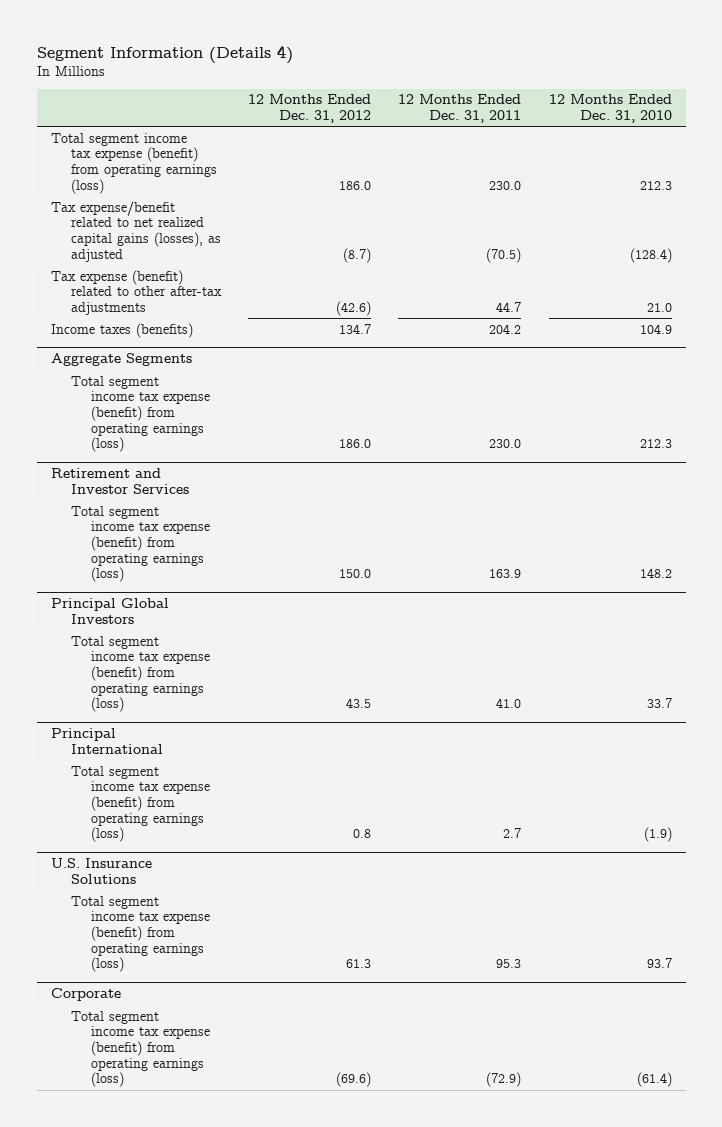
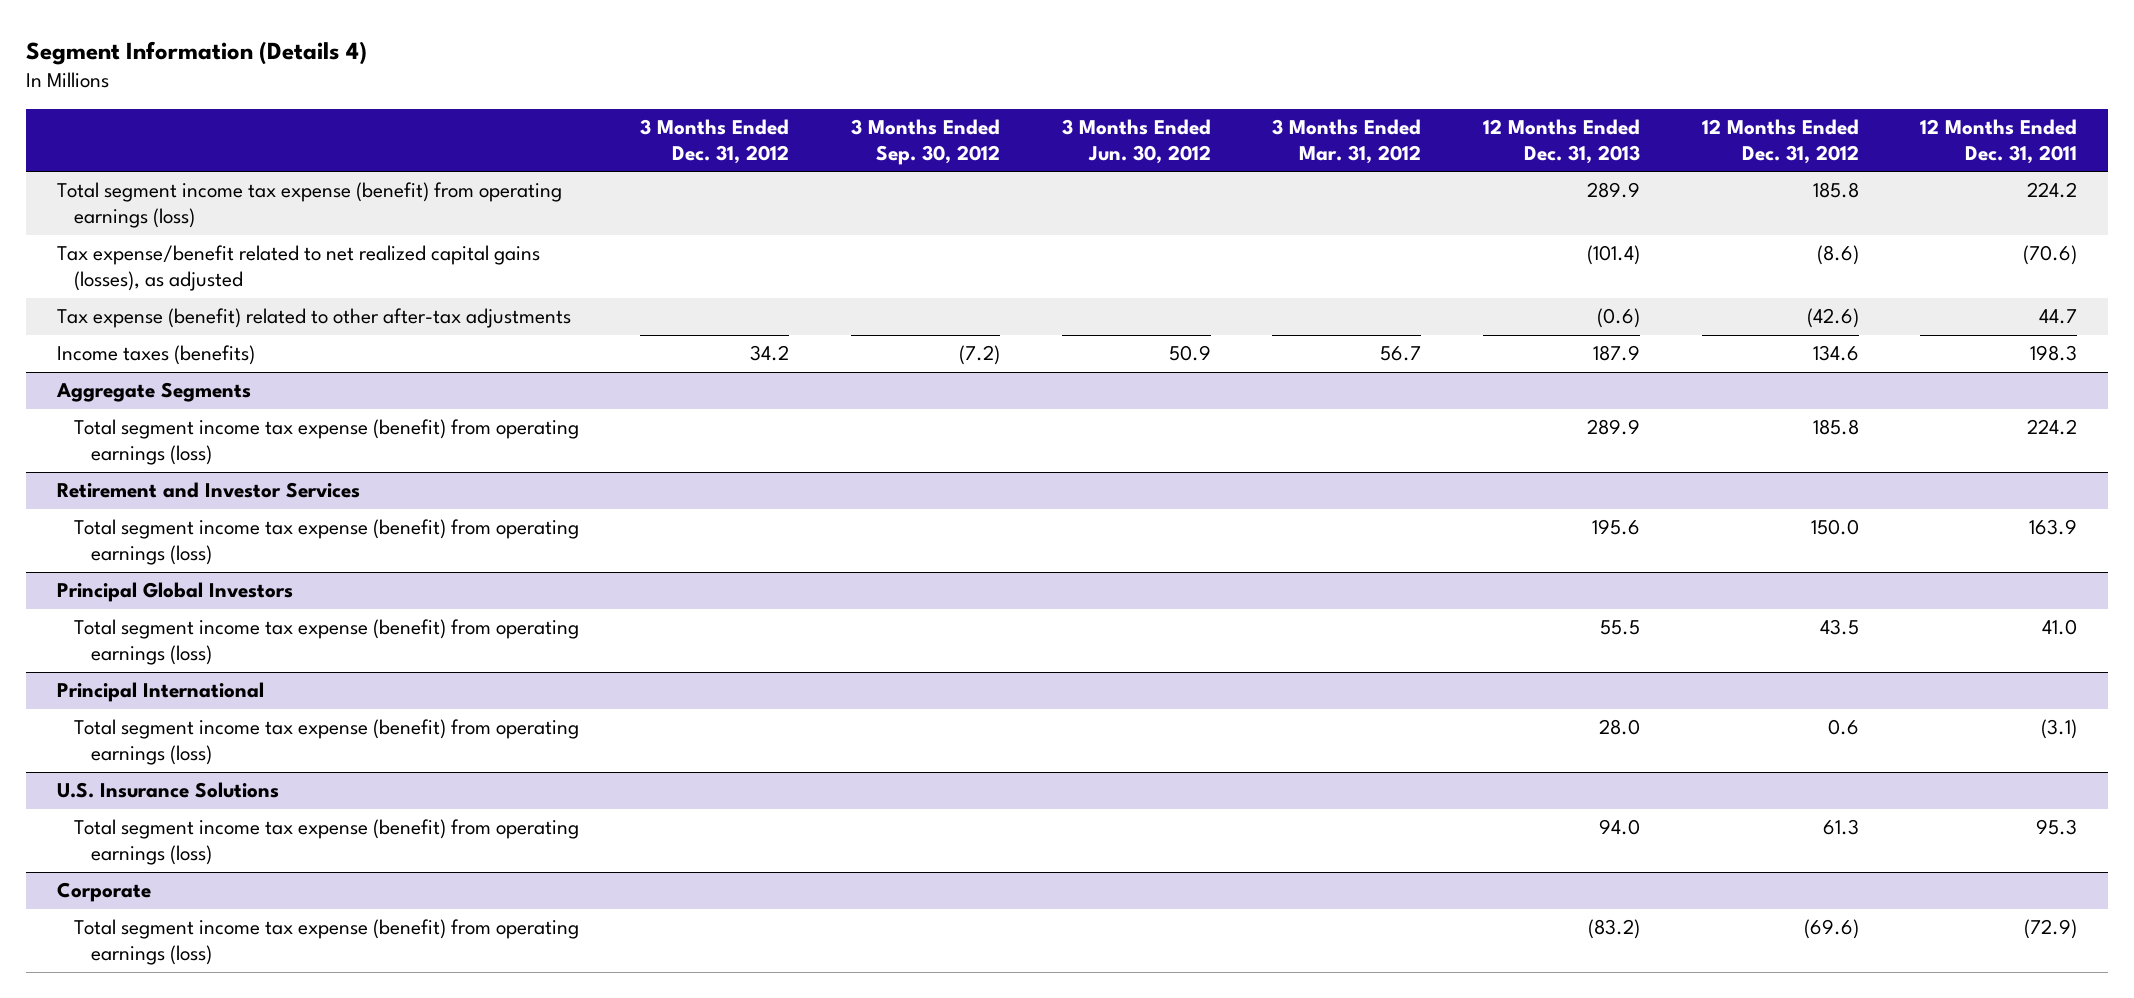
[548,94,672,124] 12 Months Ended Dec. 31, 2010 -> none
none -> [640,118,790,164] 3 Months Ended Dec. 31, 2012
none -> [851,118,1001,165] 3 Months Ended Sep. 30, 2012
none -> [1061,118,1211,164] 3 Months Ended Jun. 30, 2012
none -> [1272,118,1422,164] 3 Months Ended Mar. 31, 2012
none -> [1483,118,1641,164] 12 Months Ended Dec. 31, 2013
[338,180,371,190] 186.0 -> [1812,182,1859,199] 185.8
[489,180,522,190] 230.0 -> [2027,182,2078,199] 224.2
[342,247,371,263] (8.7) -> [1816,245,1859,266] (8.6)
[486,247,522,263] (70.5) -> [2023,245,2078,266] (70.6)
[338,323,371,334] 134.7 -> [1812,345,1859,362] 134.6
[489,323,522,334] 204.2 -> [2030,345,2078,362] 198.3
[338,439,371,449] 186.0 -> [1812,419,1859,436] 185.8
[489,439,522,449] 230.0 -> [2027,419,2078,436] 224.2
[352,829,371,839] 0.8 -> [1827,719,1859,736] 0.6
[503,828,522,839] 2.7 -> [2041,719,2078,740] (3.1)

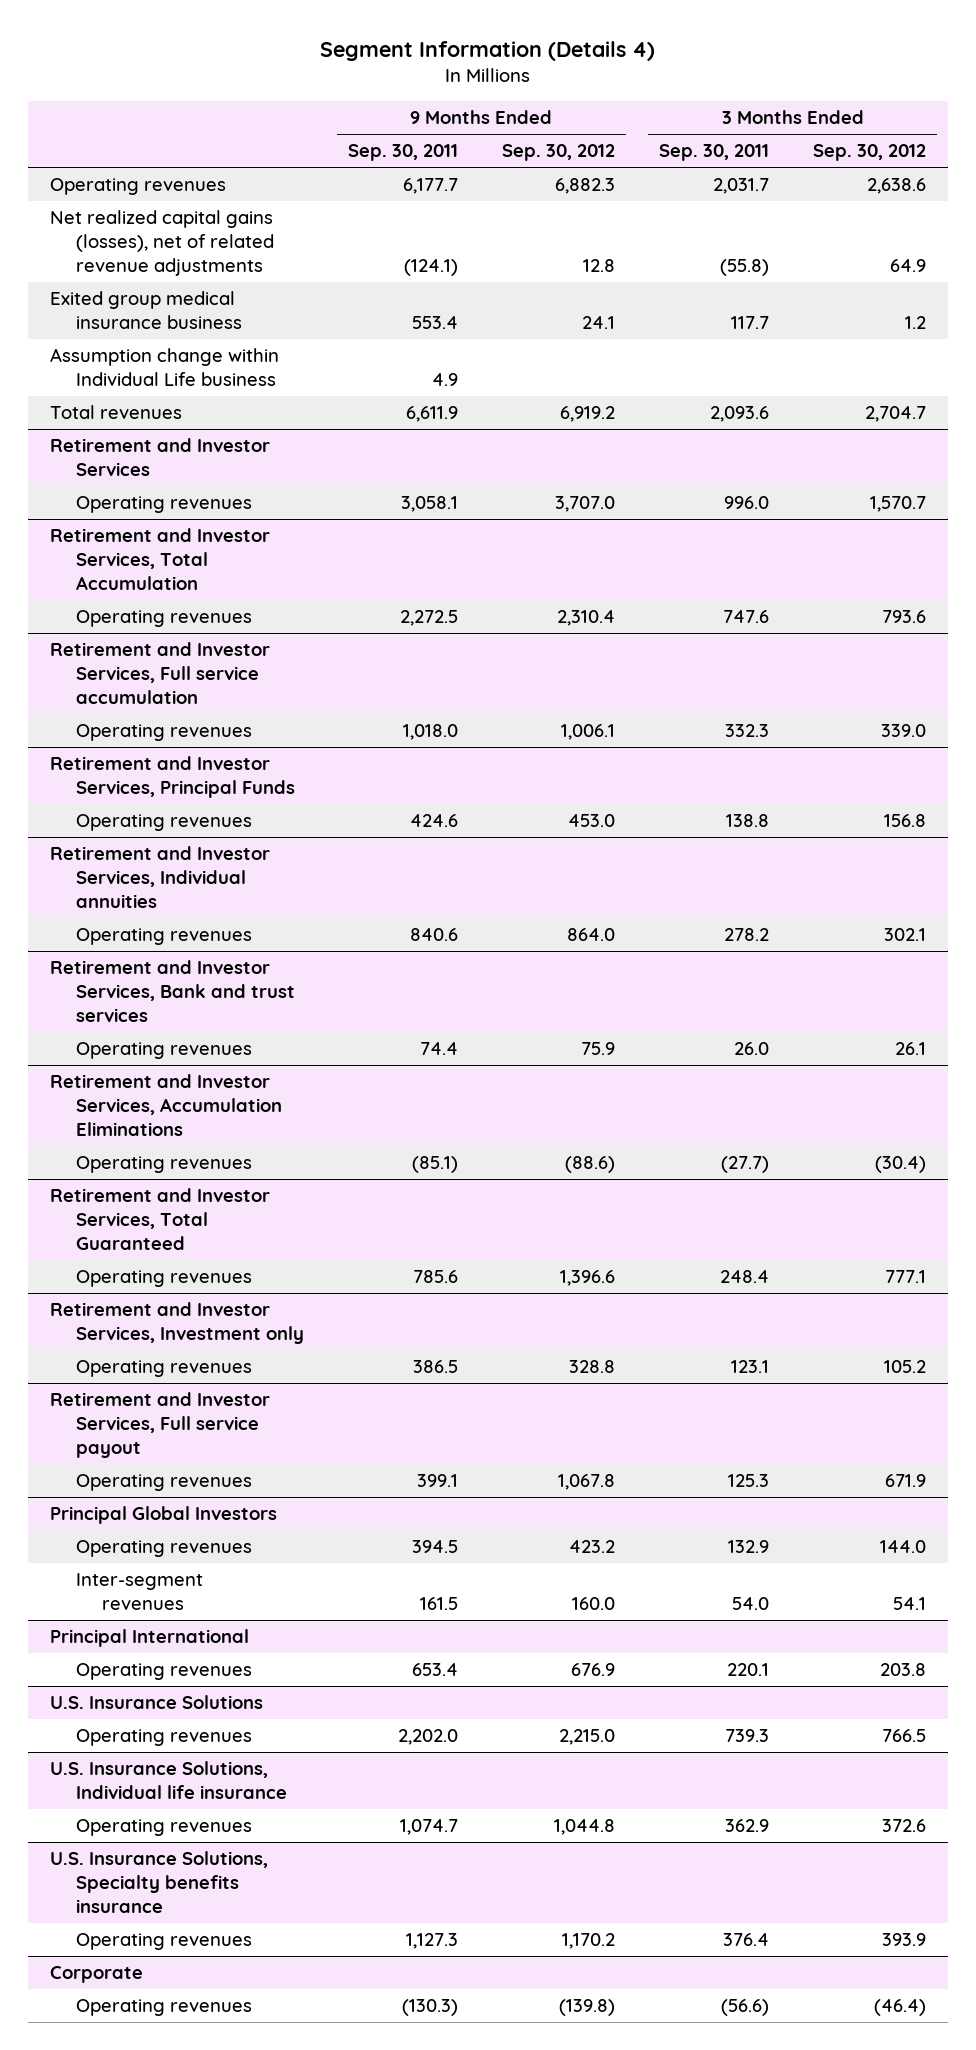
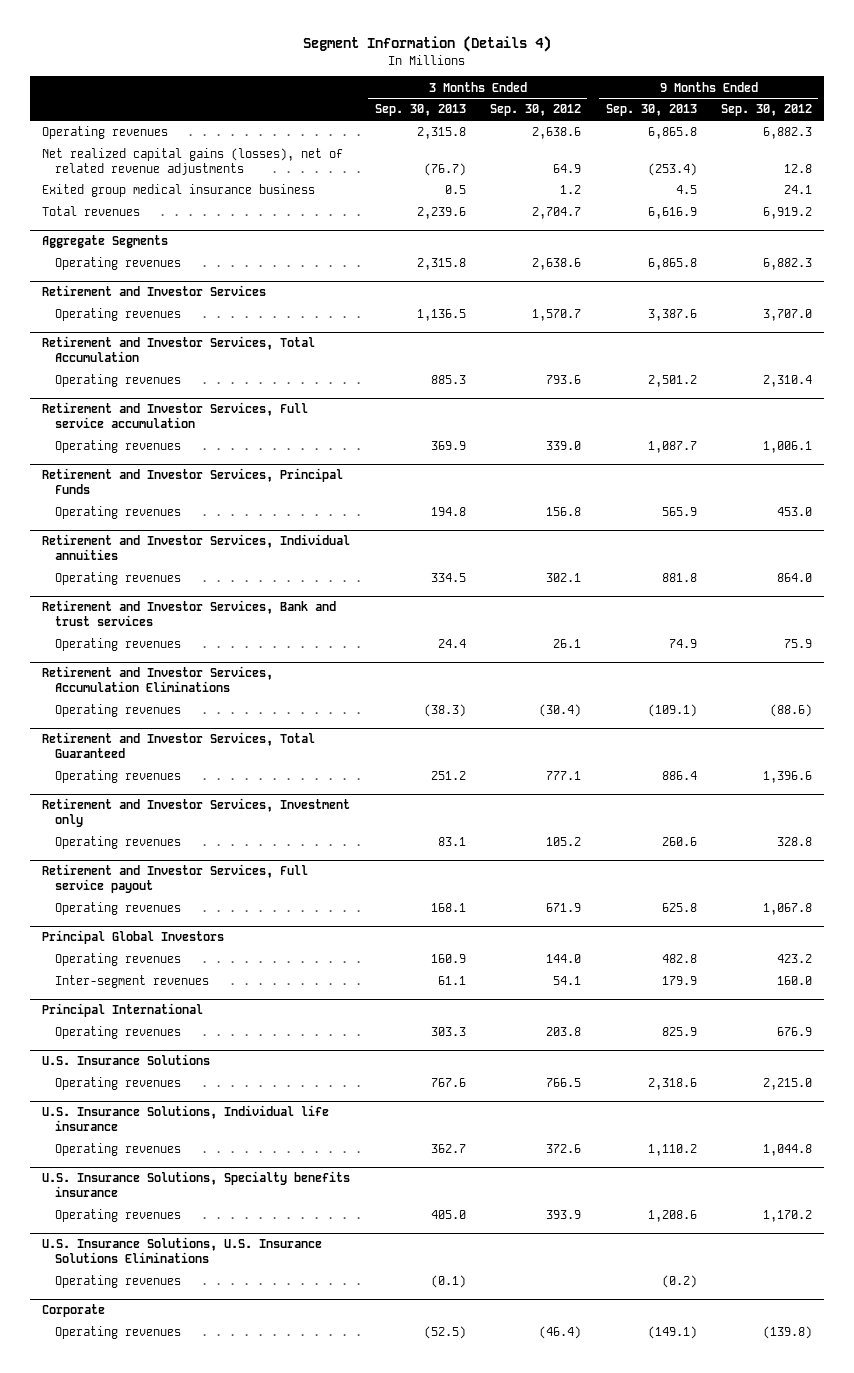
[347,144,458,162] Sep. 30, 2011 -> none
[659,144,770,162] Sep. 30, 2011 -> none
none -> [374,104,466,117] Sep. 30, 2013
none -> [605,104,697,117] Sep. 30, 2013
[50,348,280,386] Assumption change within Individual Life business -> none
none -> [42,235,169,249] Aggregate Segments
none -> [55,257,182,271] Operating revenues
none -> [42,1237,323,1264] U.S. Insurance Solutions, U.S. Insurance Solutions Eliminations
none -> [55,1275,182,1289] Operating revenues

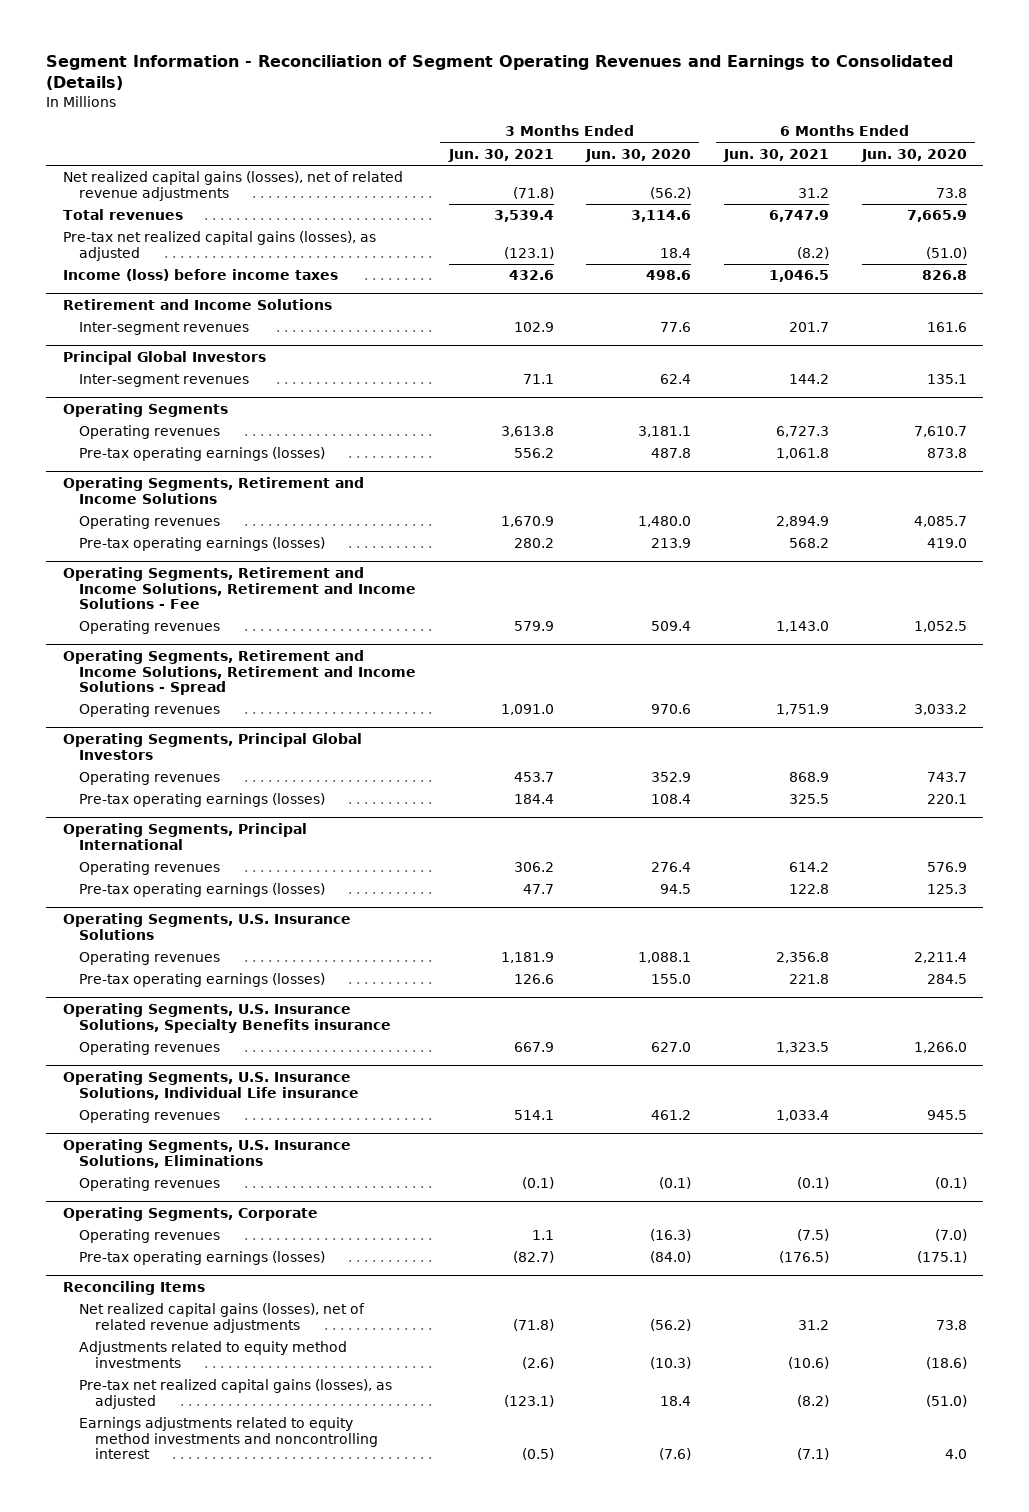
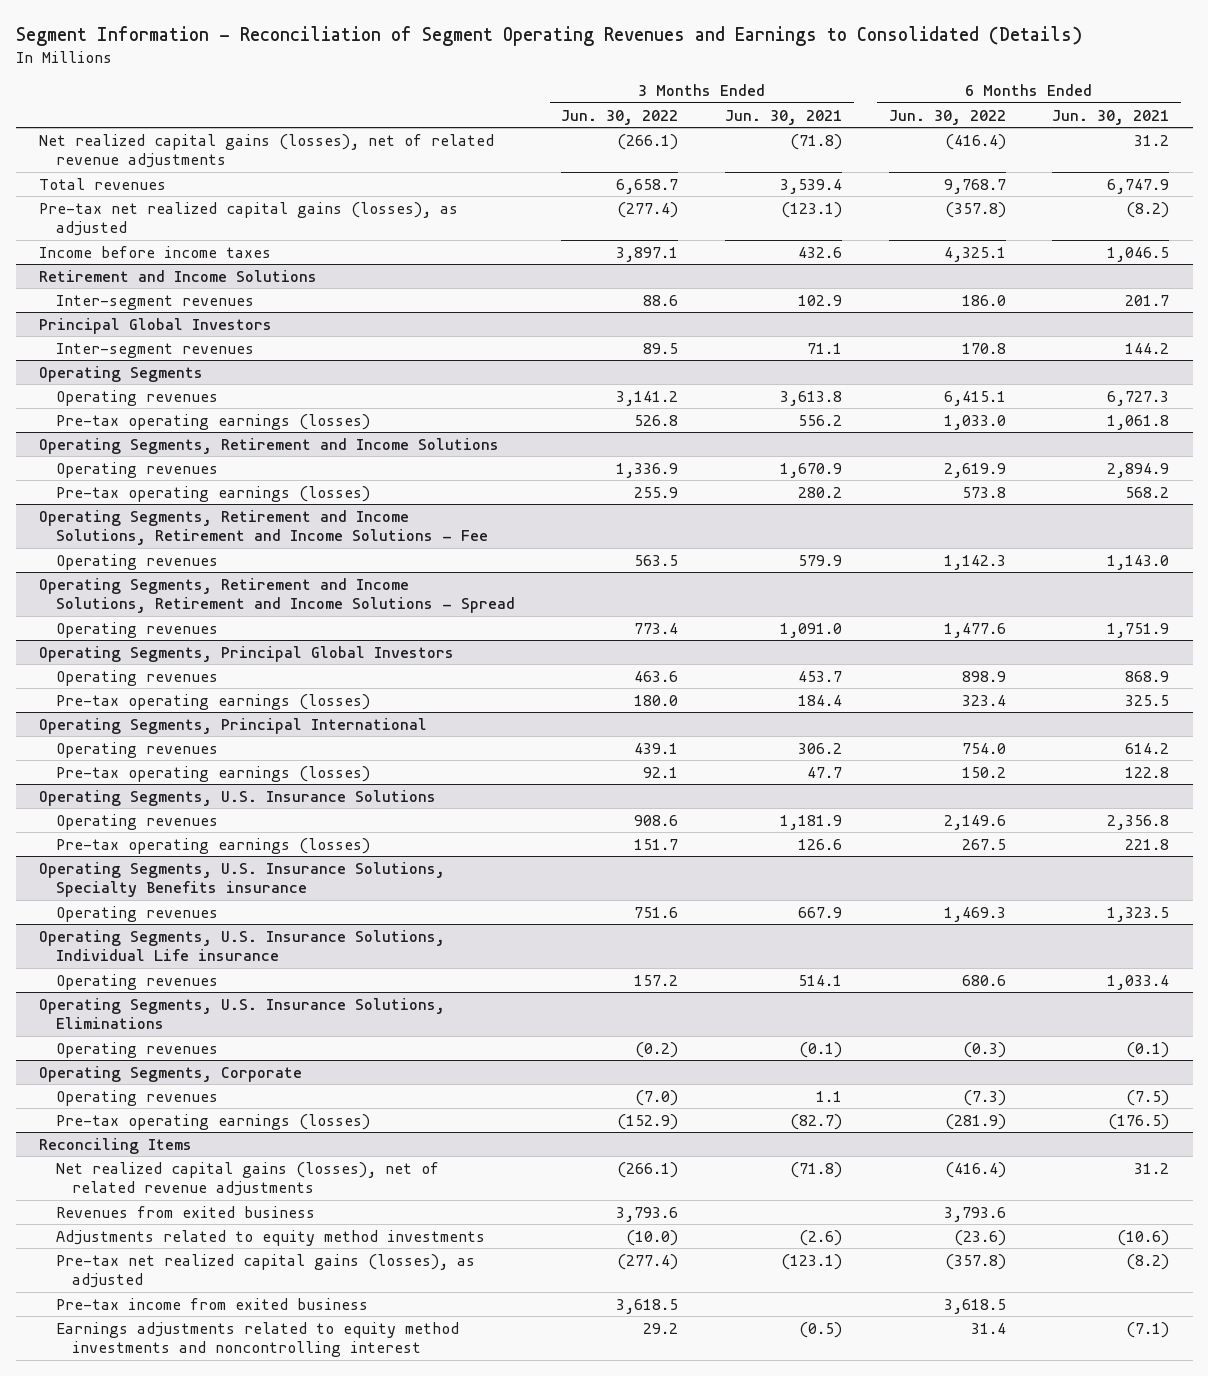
[585,148,692,162] Jun. 30, 2020 -> none
[860,148,967,162] Jun. 30, 2020 -> none
none -> [561,109,679,125] Jun. 30, 2022
none -> [888,109,1006,125] Jun. 30, 2022
[62,269,338,282] Income (loss) before income taxes -> [39,245,272,258] Income before income taxes
none -> [55,1205,315,1218] Revenues from exited business
none -> [55,1297,368,1310] Pre-tax income from exited business

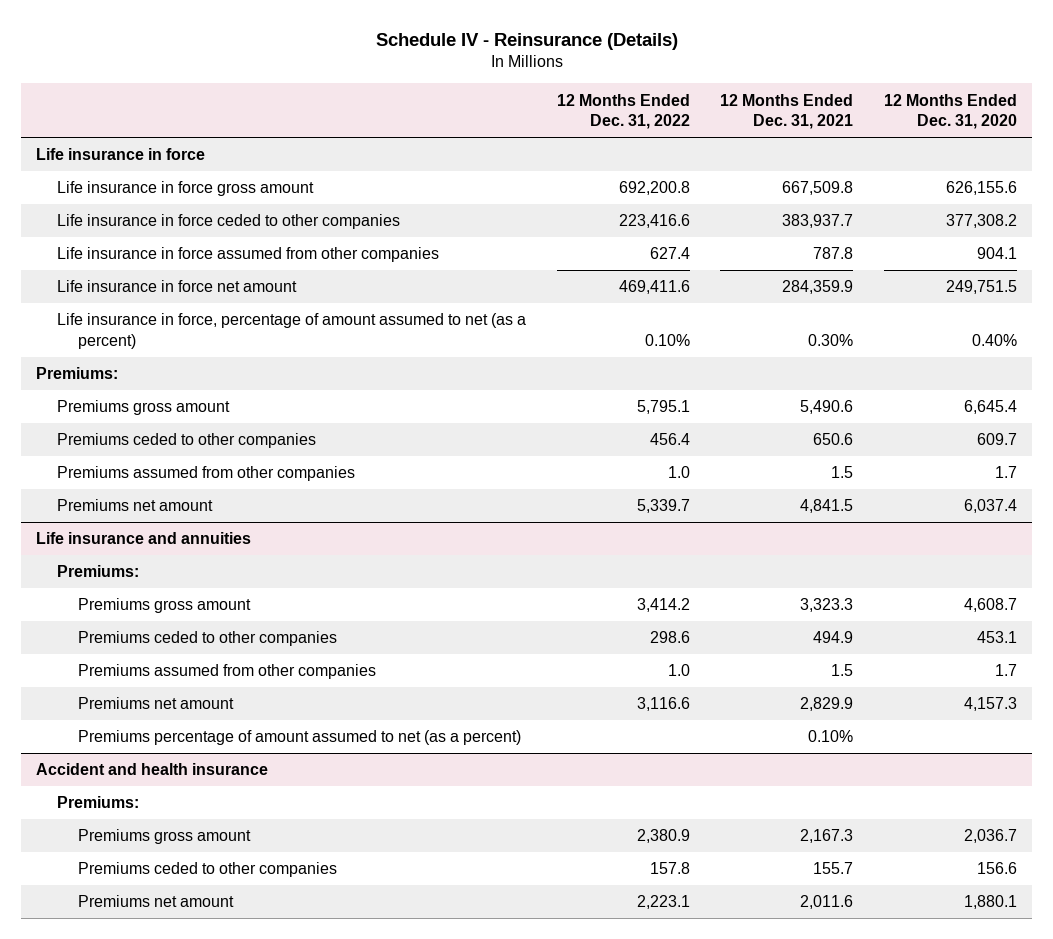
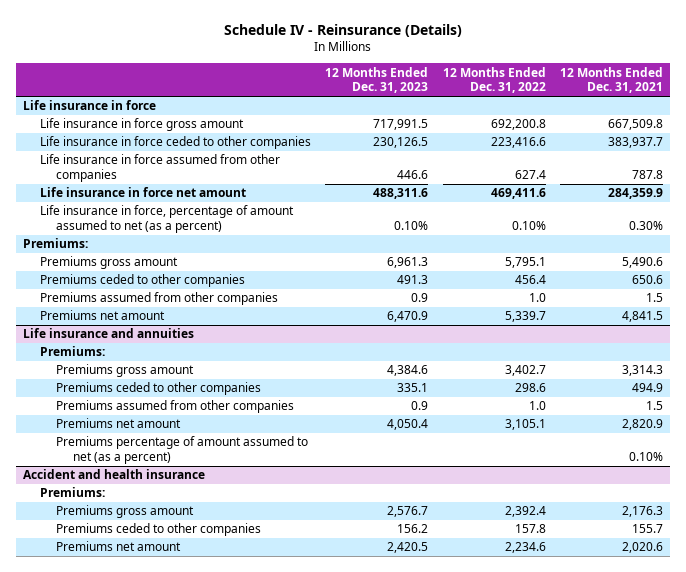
[883,93,1017,130] 12 Months Ended Dec. 31, 2020 -> none
none -> [325,66,429,94] 12 Months Ended Dec. 31, 2023
[636,598,690,613] 3,414.2 -> [504,365,546,377] 3,402.7
[800,598,854,613] 3,323.3 -> [622,365,664,377] 3,314.3
[636,697,690,712] 3,116.6 -> [504,419,546,431] 3,105.1
[800,697,854,712] 2,829.9 -> [622,419,664,431] 2,820.9
[636,829,690,844] 2,380.9 -> [504,506,546,518] 2,392.4
[800,829,854,844] 2,167.3 -> [622,506,664,518] 2,176.3
[636,895,690,910] 2,223.1 -> [504,542,546,554] 2,234.6
[800,895,854,910] 2,011.6 -> [622,542,664,554] 2,020.6

